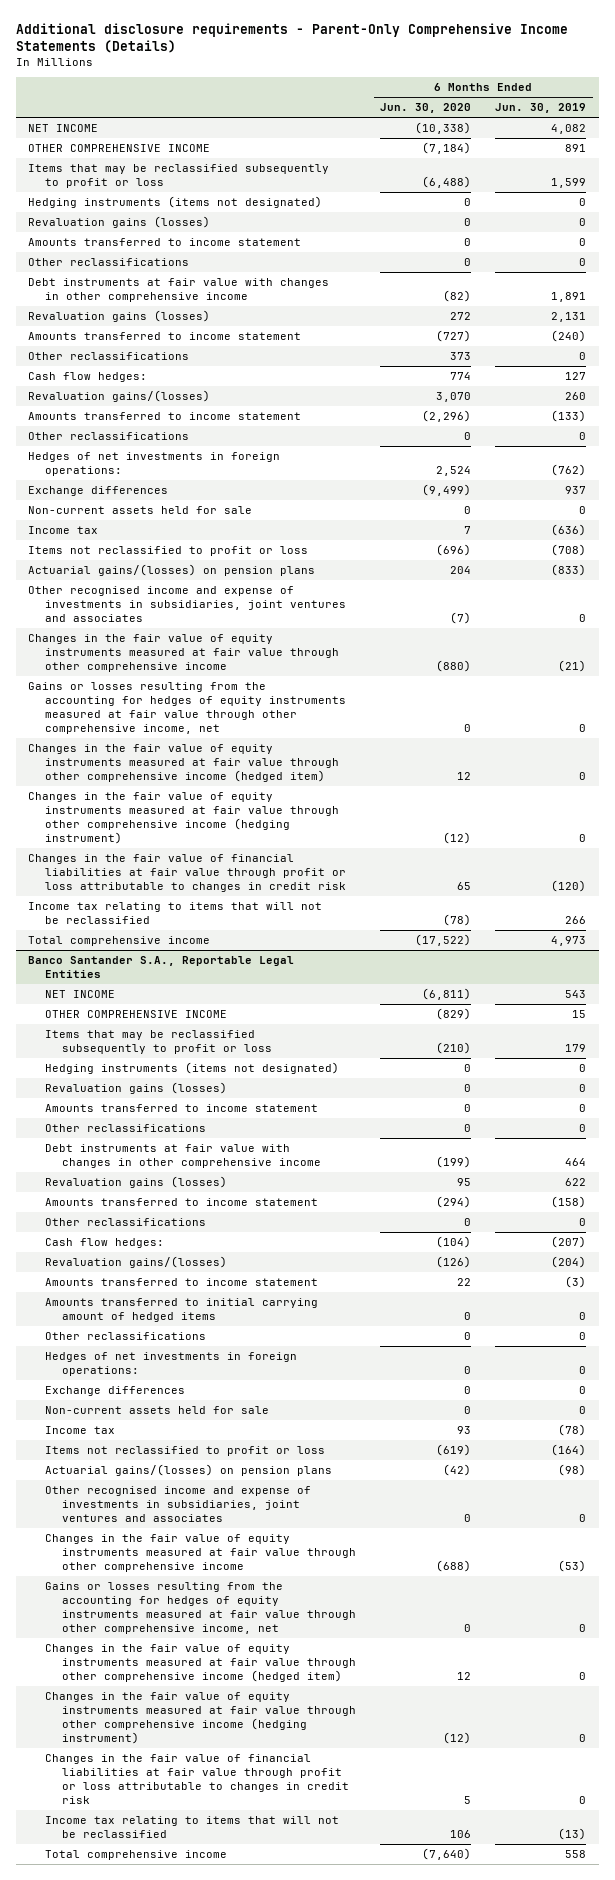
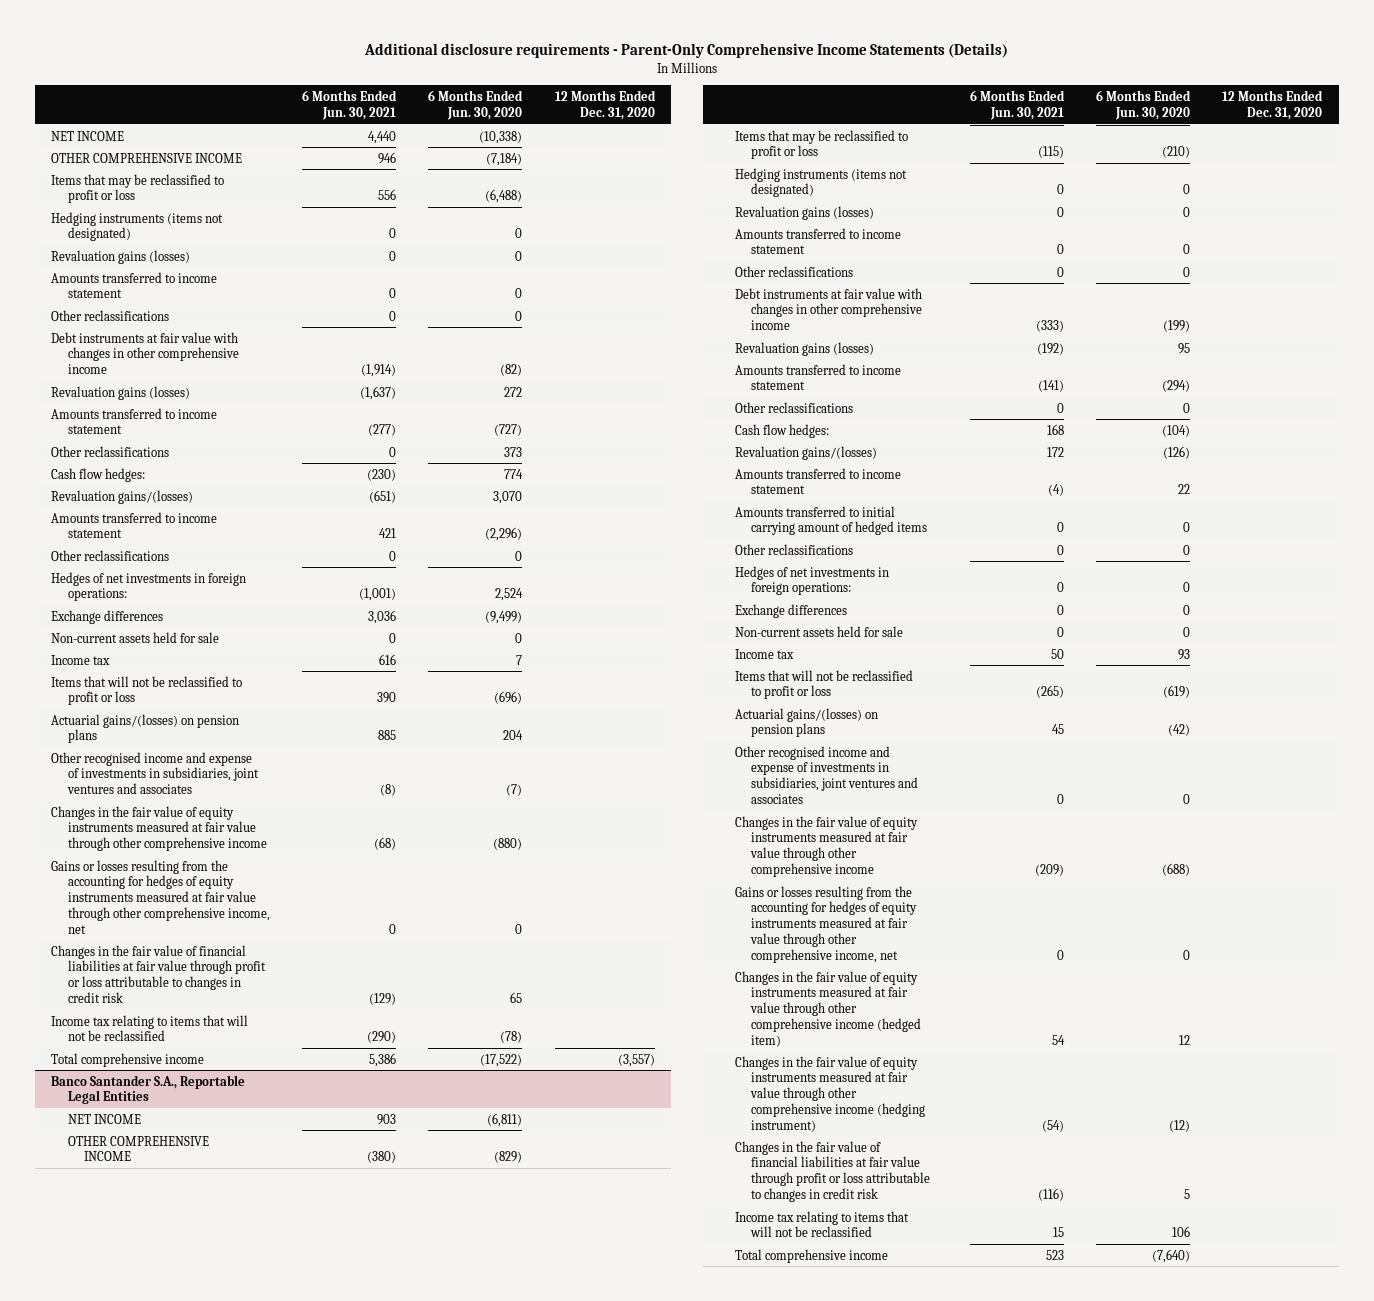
[495,103,587,114] Jun. 30, 2019 -> none
none -> [301,90,397,120] 6 Months Ended Jun. 30, 2021
none -> [554,90,656,120] 12 Months Ended Dec. 31, 2020
[28,164,330,189] Items that may be reclassified subsequently to profit or loss -> [51,173,225,204] Items that may be reclassified to profit or loss
[28,546,309,557] Items not reclassified to profit or loss -> [51,675,243,706] Items that will not be reclassified to profit or loss
[28,744,340,782] Changes in the fair value of equity instruments measured at fair value through other comprehensive income (hedged item) -> none
[28,792,340,844] Changes in the fair value of equity instruments measured at fair value through other comprehensive income (hedging instrument) -> none
[45,1030,273,1055] Items that may be reclassified subsequently to profit or loss -> [735,129,909,160] Items that may be reclassified to profit or loss
[45,1446,326,1457] Items not reclassified to profit or loss -> [735,669,914,700] Items that will not be reclassified to profit or loss

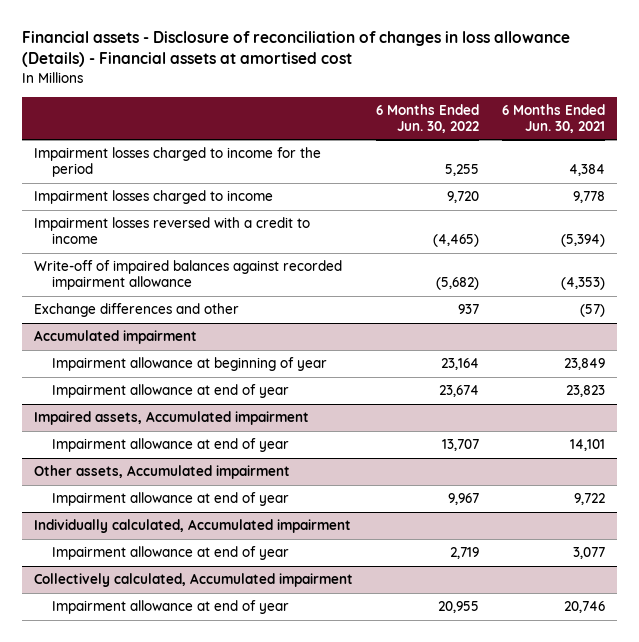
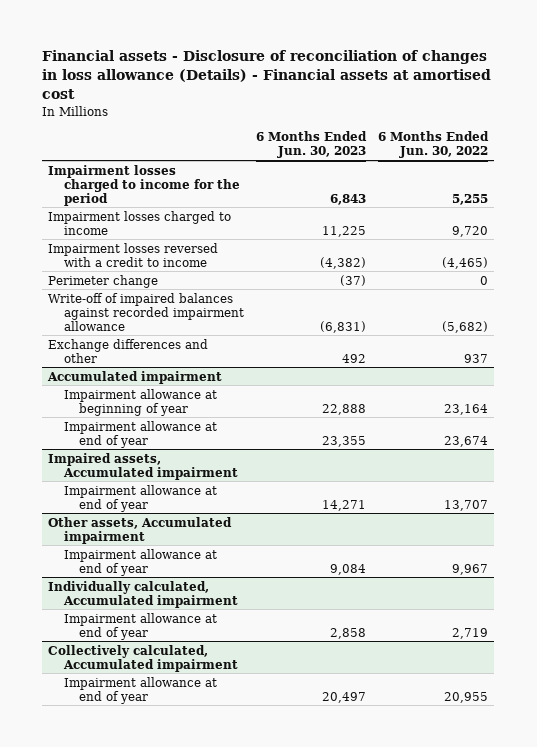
[501,103,605,133] 6 Months Ended Jun. 30, 2021 -> none
none -> [256,131,368,159] 6 Months Ended Jun. 30, 2023
none -> [48,274,159,288] Perimeter change

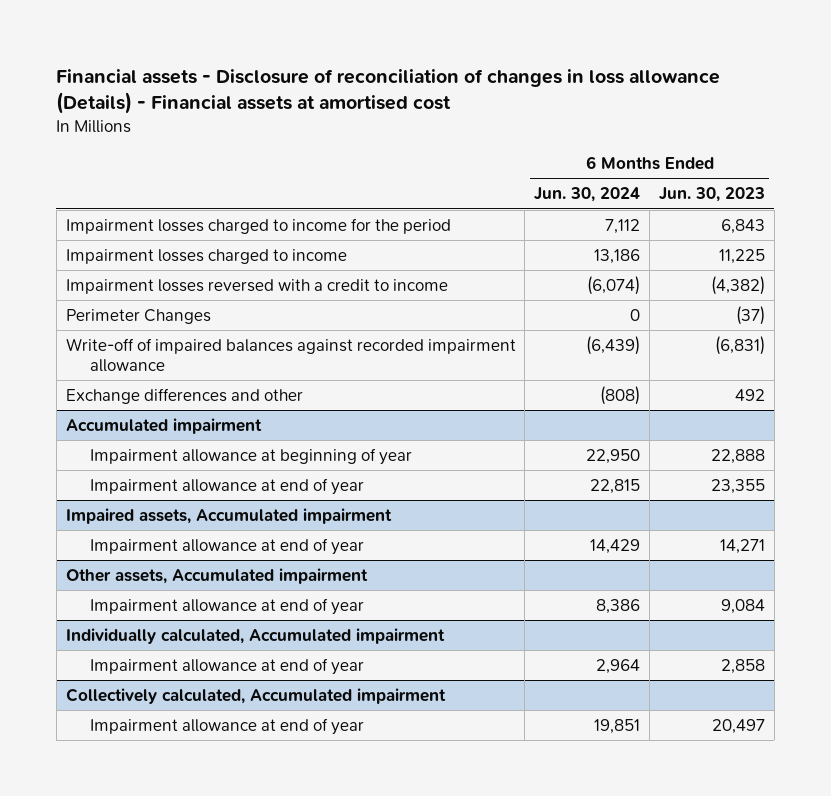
[378,131,490,159] 6 Months Ended Jun. 30, 2022 -> none
none -> [534,187,641,203] Jun. 30, 2024
[48,274,159,288] Perimeter change -> [65,308,211,324] Perimeter Changes

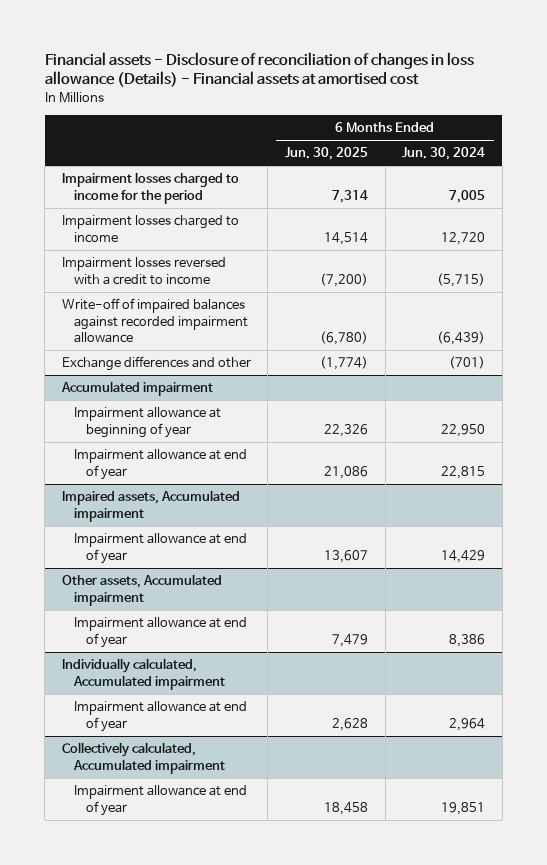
[658,187,765,203] Jun. 30, 2023 -> none
none -> [284,147,368,161] Jun. 30, 2025
[65,308,211,324] Perimeter Changes -> none
[605,218,641,234] 7,112 -> [449,189,486,203] 7,005
[594,248,641,264] 13,186 -> [441,231,486,245] 12,720
[587,275,641,295] (6,074) -> [437,272,486,287] (5,715)
[600,385,641,405] (808) -> [449,356,486,370] (701)

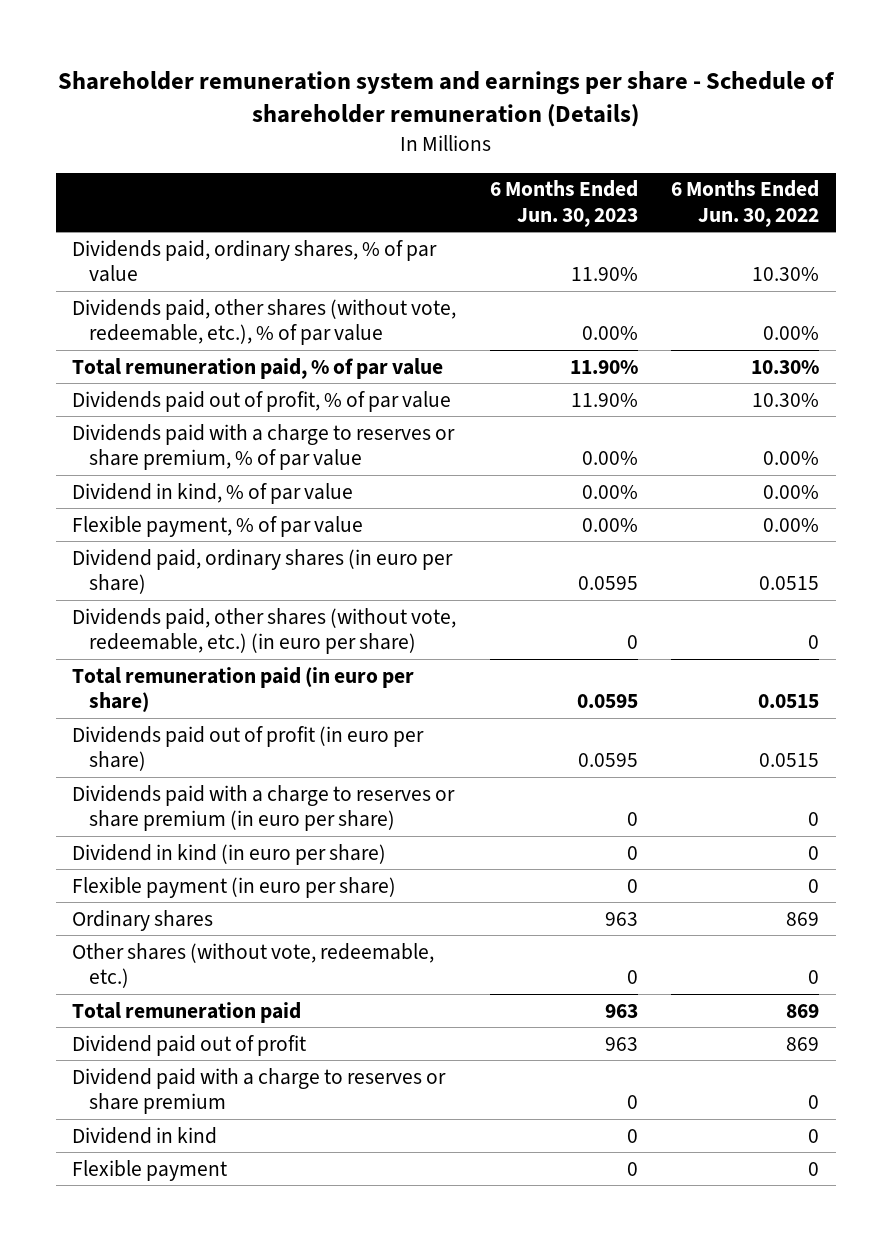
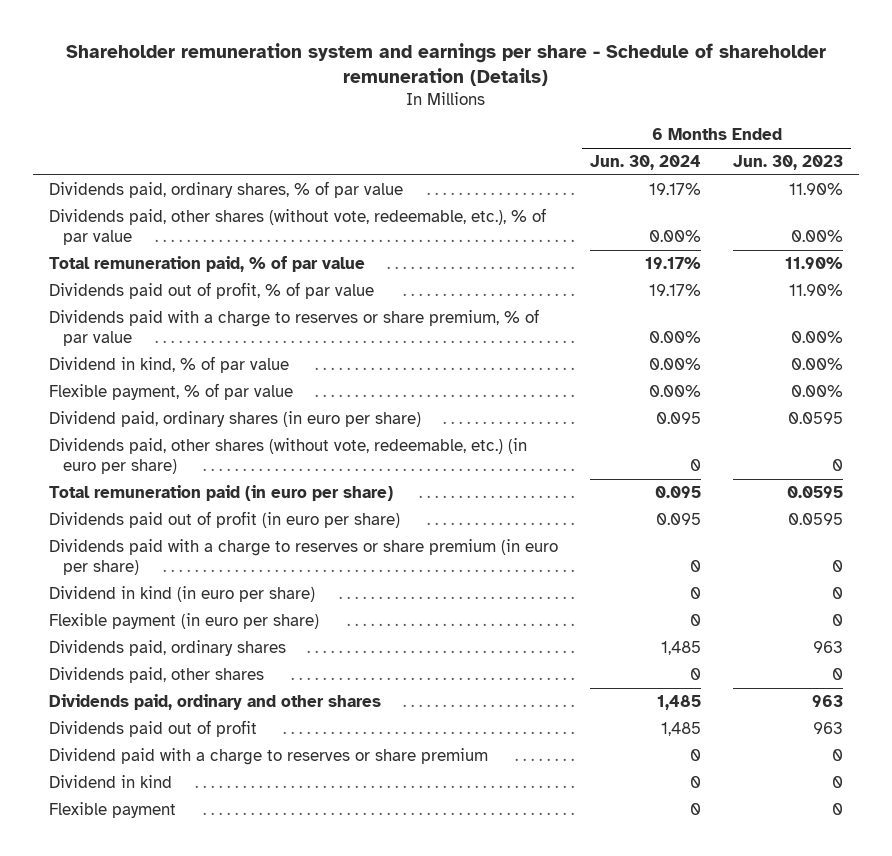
[671,180,820,227] 6 Months Ended Jun. 30, 2022 -> none
none -> [589,154,701,170] Jun. 30, 2024
[72,909,214,931] Ordinary shares -> [48,639,286,656] Dividends paid, ordinary shares
[72,942,435,989] Other shares (without vote, redeemable, etc.) -> [48,666,264,683] Dividends paid, other shares
[72,1001,302,1023] Total remuneration paid -> [48,693,381,710] Dividends paid, ordinary and other shares
[72,1034,307,1056] Dividend paid out of profit -> [48,719,257,737] Dividends paid out of profit

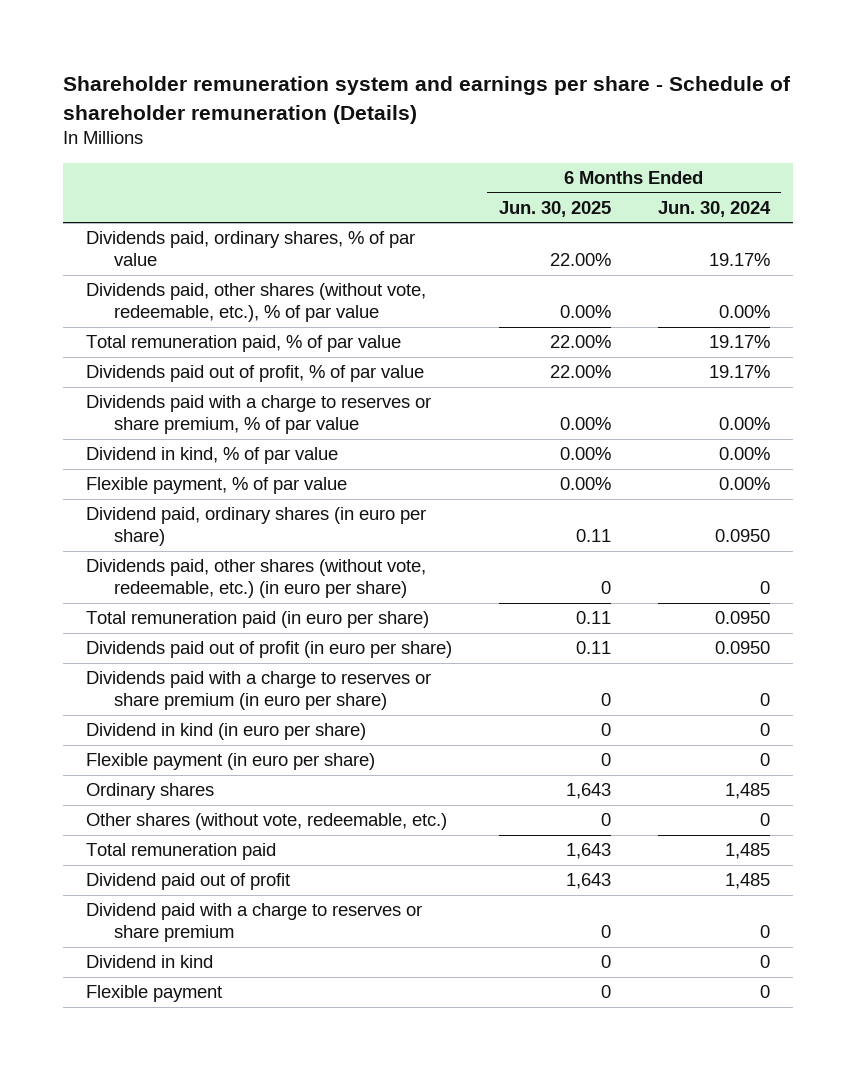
[733,154,844,170] Jun. 30, 2023 -> none
none -> [498,200,611,217] Jun. 30, 2025
[655,411,701,424] 0.095 -> [714,529,770,543] 0.0950
[654,485,701,498] 0.095 -> [714,611,770,625] 0.0950
[655,512,701,525] 0.095 -> [714,641,770,655] 0.0950
[48,639,286,656] Dividends paid, ordinary shares -> [86,783,215,801] Ordinary shares
[48,666,264,683] Dividends paid, other shares -> [86,813,448,831] Other shares (without vote, redeemable, etc.)
[48,693,381,710] Dividends paid, ordinary and other shares -> [86,843,277,861] Total remuneration paid
[48,719,257,737] Dividends paid out of profit -> [86,873,291,891] Dividend paid out of profit

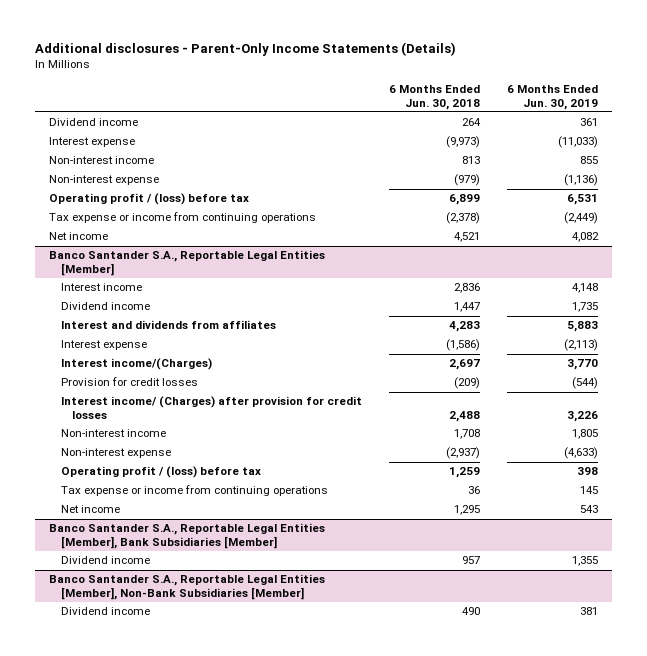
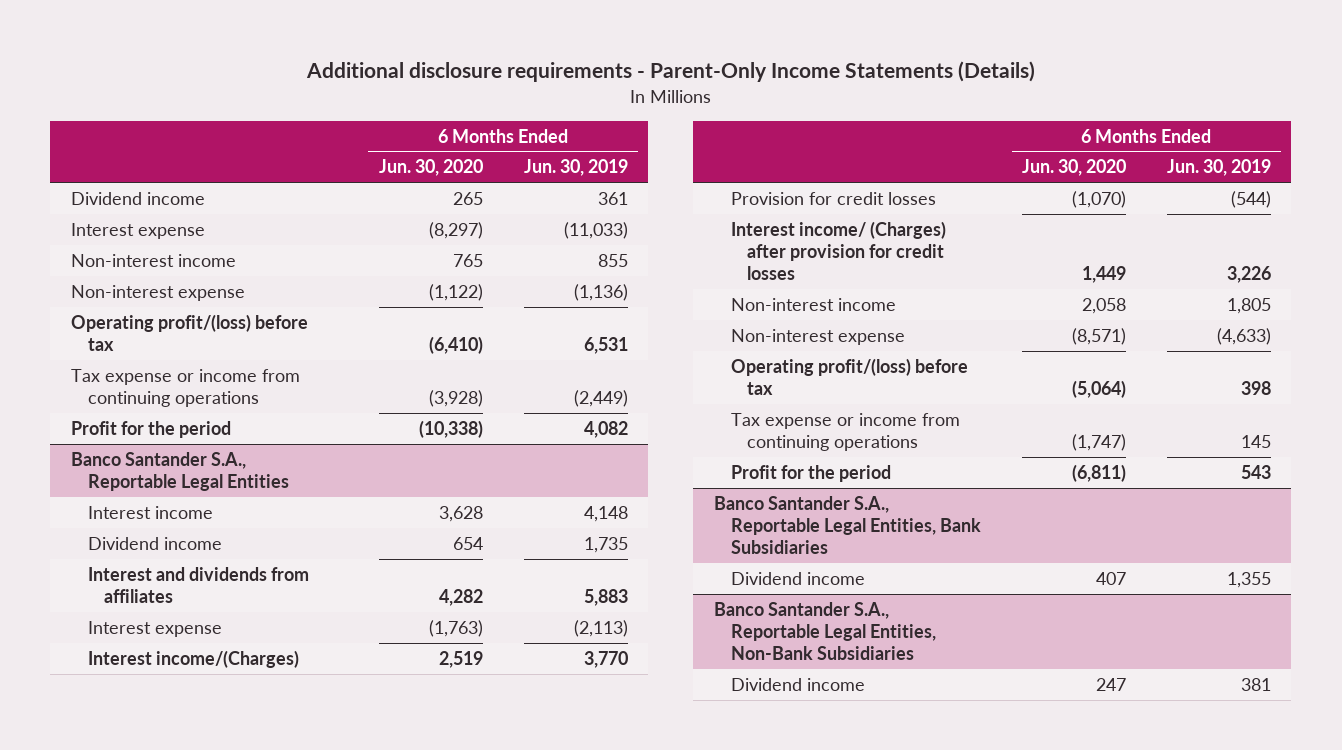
[35,42,457,57] Additional disclosures - Parent-Only Income Statements (Details) -> [305,61,1035,83] Additional disclosure requirements - Parent-Only Income Statements (Details)
[388,85,480,110] 6 Months Ended Jun. 30, 2018 -> none
none -> [378,159,483,177] Jun. 30, 2020
[48,193,249,206] Operating profit / (loss) before tax -> [70,313,308,351] Operating profit/(loss) before tax
[48,232,108,241] Net income -> [70,420,231,438] Profit for the period
[48,250,325,276] Banco Santander S.A., Reportable Legal Entities [Member] -> [70,451,289,491] Banco Santander S.A., Reportable Legal Entities
[60,466,261,479] Operating profit / (loss) before tax -> [730,357,968,395] Operating profit/(loss) before tax
[60,505,120,514] Net income -> [730,464,891,482] Profit for the period
[48,523,325,549] Banco Santander S.A., Reportable Legal Entities [Member], Bank Subsidiaries [Member] -> [713,495,981,554] Banco Santander S.A., Reportable Legal Entities, Bank Subsidiaries
[48,574,325,600] Banco Santander S.A., Reportable Legal Entities [Member], Non-Bank Subsidiaries [Member] -> [713,601,936,660] Banco Santander S.A., Reportable Legal Entities, Non-Bank Subsidiaries

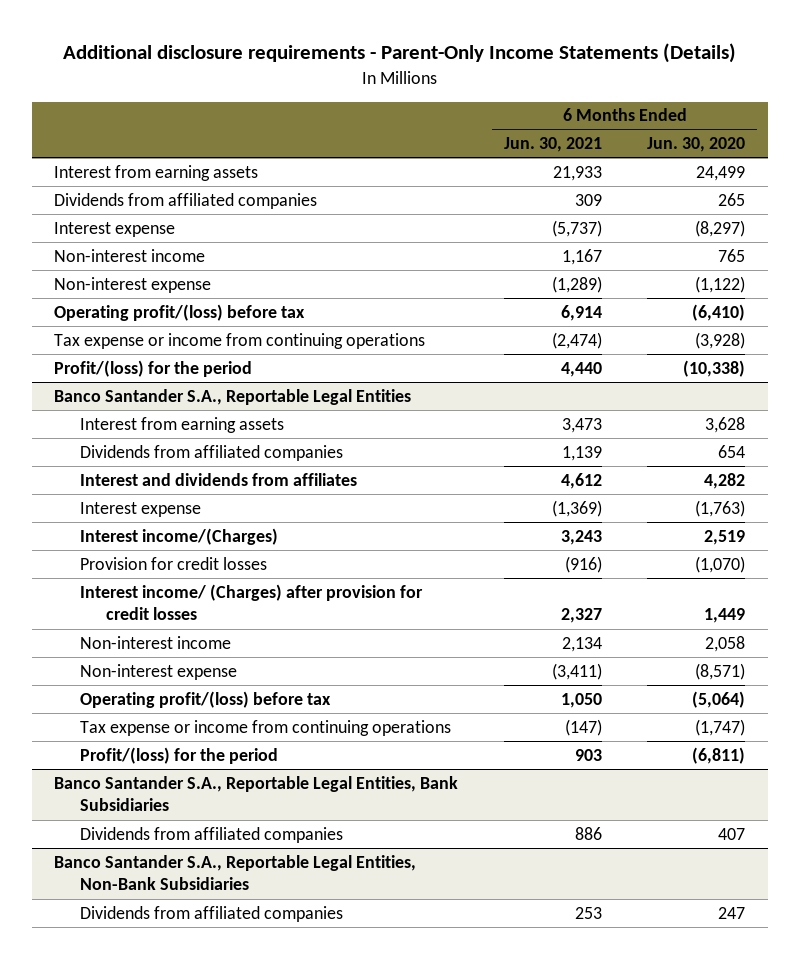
[523,159,628,177] Jun. 30, 2019 -> none
none -> [503,137,602,153] Jun. 30, 2021
none -> [54,164,259,181] Interest from earning assets
[70,191,205,205] Dividend income -> [54,192,318,209] Dividends from affiliated companies
[70,420,231,438] Profit for the period -> [54,359,253,377] Profit/(loss) for the period
[87,505,213,519] Interest income -> [80,416,285,433] Interest from earning assets
[87,536,222,550] Dividend income -> [80,444,344,461] Dividends from affiliated companies
[730,464,891,482] Profit for the period -> [80,746,279,764] Profit/(loss) for the period
[730,571,865,585] Dividend income -> [80,826,344,843] Dividends from affiliated companies
[730,677,865,691] Dividend income -> [80,905,344,922] Dividends from affiliated companies

